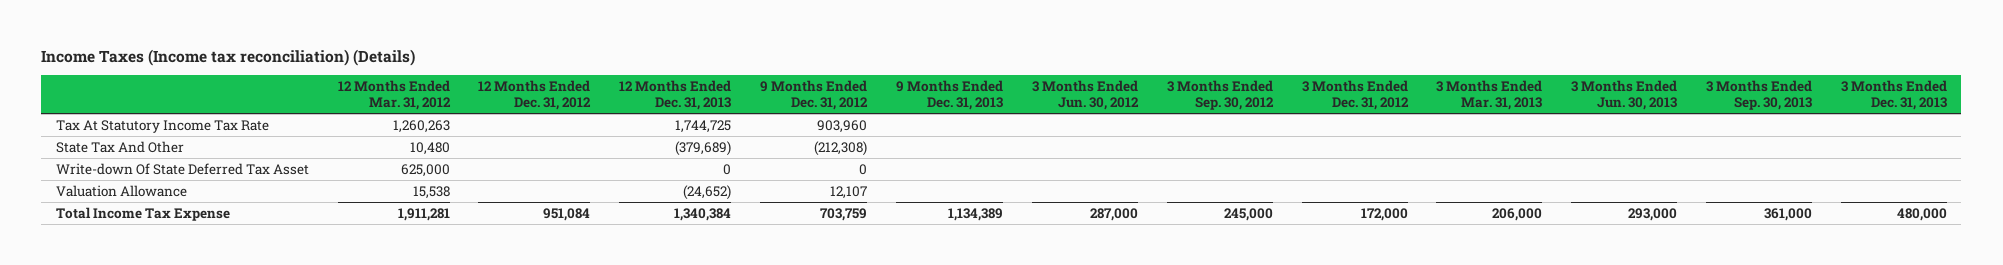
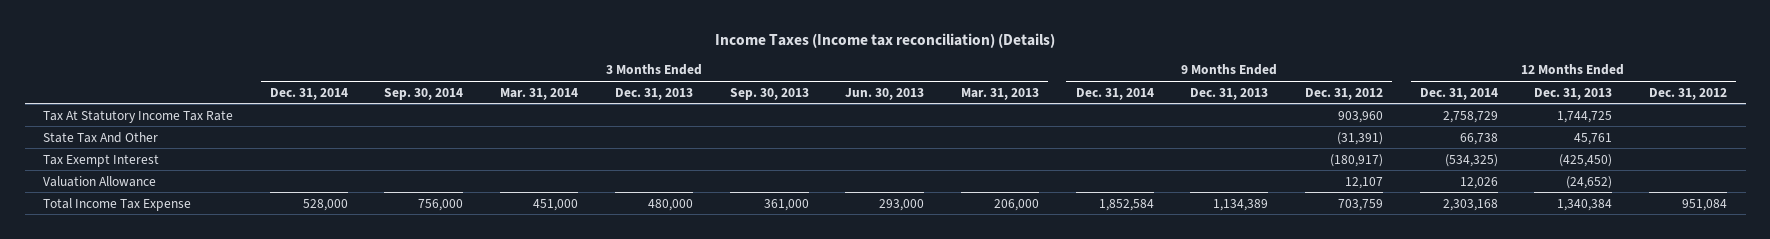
[337,80,451,111] 12 Months Ended Mar. 31, 2012 -> none
[1031,80,1139,111] 3 Months Ended Jun. 30, 2012 -> none
[1166,80,1274,111] 3 Months Ended Sep. 30, 2012 -> none
[1301,80,1409,111] 3 Months Ended Dec. 31, 2012 -> none
none -> [269,87,348,100] Dec. 31, 2014
none -> [384,87,464,100] Sep. 30, 2014
none -> [500,87,579,100] Mar. 31, 2014
none -> [1075,87,1154,100] Dec. 31, 2014
none -> [1419,87,1498,100] Dec. 31, 2014
[55,162,309,175] Write-down Of State Deferred Tax Asset -> none
[675,140,732,156] (379,689) -> [1574,132,1613,145] 45,761
[814,140,868,156] (212,308) -> [1337,131,1384,145] (31,391)
none -> [42,153,159,167] Tax Exempt Interest

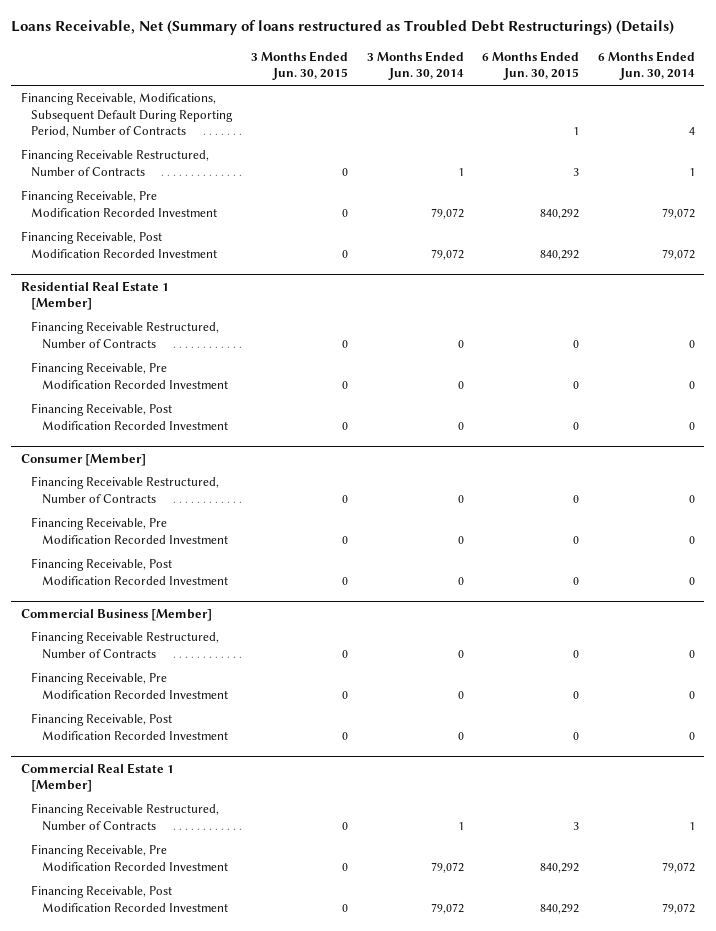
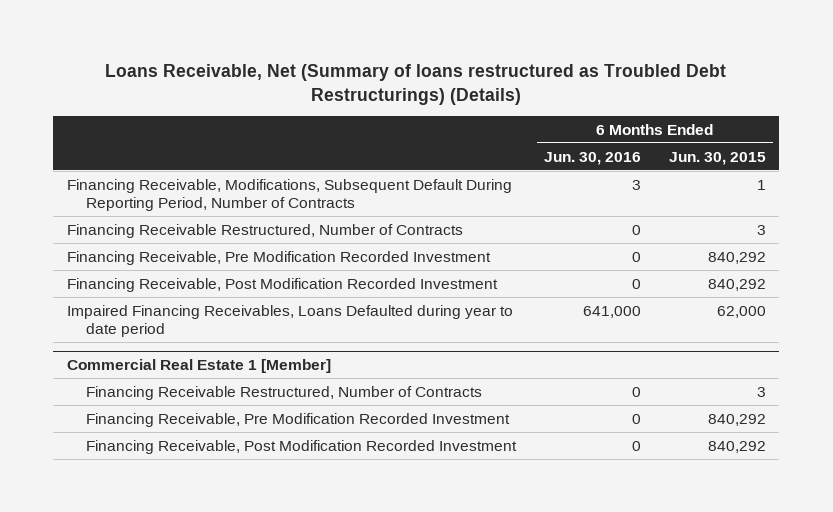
[250,50,348,81] 3 Months Ended Jun. 30, 2015 -> none
[366,50,464,81] 3 Months Ended Jun. 30, 2014 -> none
[598,50,696,81] 6 Months Ended Jun. 30, 2014 -> none
none -> [543,151,641,165] Jun. 30, 2016
[20,280,169,310] Residential Real Estate 1 [Member] -> none
[31,321,220,349] Financing Receivable Restructured, Number of Contracts -> none
[31,362,228,389] Financing Receivable, Pre Modification Recorded Investment -> none
[31,403,228,430] Financing Receivable, Post Modification Recorded Investment -> none
[20,453,146,466] Consumer [Member] -> none
[31,476,220,504] Financing Receivable Restructured, Number of Contracts -> none
[31,517,228,544] Financing Receivable, Pre Modification Recorded Investment -> none
[31,558,228,585] Financing Receivable, Post Modification Recorded Investment -> none
[20,608,212,621] Commercial Business [Member] -> none
[31,631,220,659] Financing Receivable Restructured, Number of Contracts -> none
[31,672,228,699] Financing Receivable, Pre Modification Recorded Investment -> none
[31,713,228,740] Financing Receivable, Post Modification Recorded Investment -> none
none -> [67,304,514,338] Impaired Financing Receivables, Loans Defaulted during year to date period

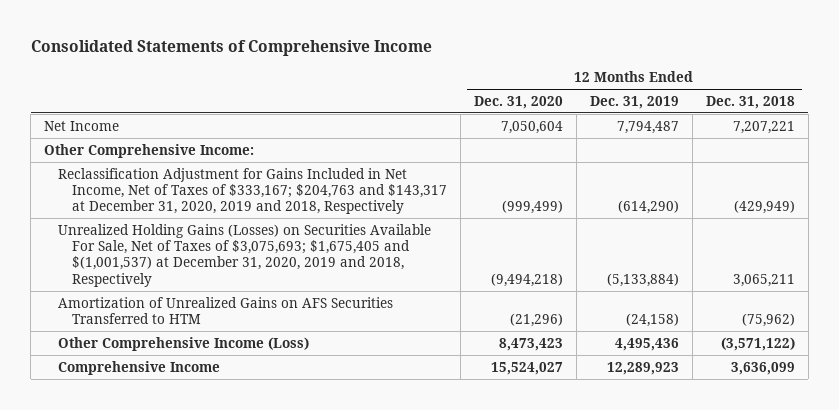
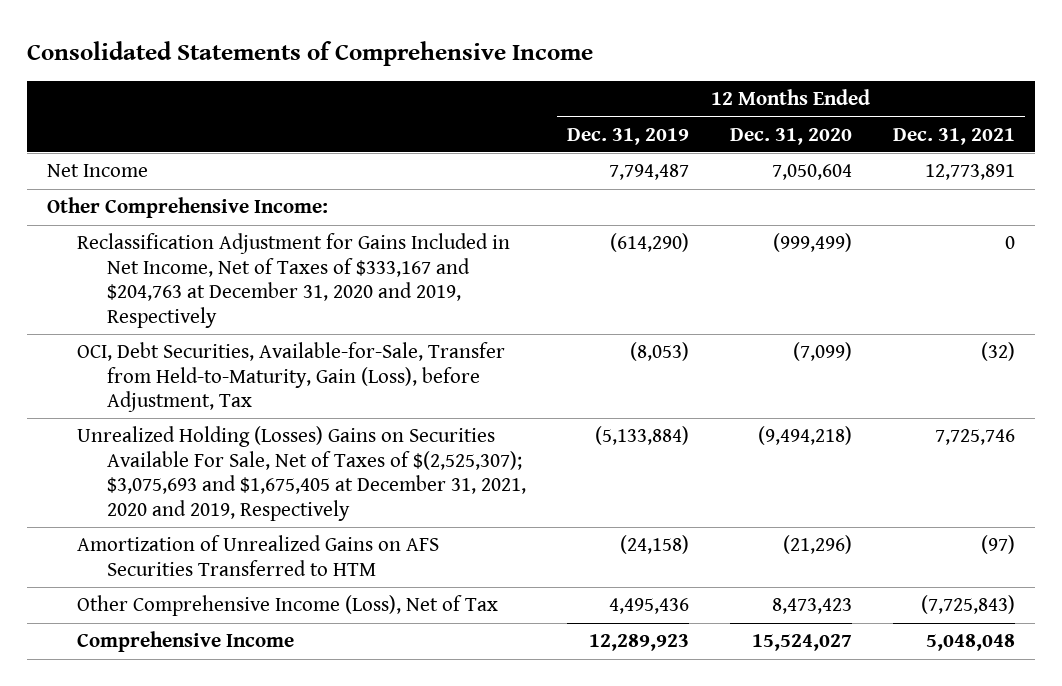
[705,95,795,109] Dec. 31, 2018 -> none
none -> [892,127,1015,145] Dec. 31, 2021
[58,167,447,215] Reclassification Adjustment for Gains Included in Net Income, Net of Taxes of $333,167; $204,763 and $143,317 at December 31, 2020, 2019 and 2018, Respectively -> [77,233,511,328] Reclassification Adjustment for Gains Included in Net Income, Net of Taxes of $333,167 and $204,763 at December 31, 2020 and 2019, Respectively
none -> [77,342,506,413] OCI, Debt Securities, Available-for-Sale, Transfer from Held-to-Maturity, Gain (Loss), before Adjustment, Tax
[58,223,432,287] Unrealized Holding Gains (Losses) on Securities Available For Sale, Net of Taxes of $3,075,693; $1,675,405 and $(1,001,537) at December 31, 2020, 2019 and 2018, Respectively -> [77,426,527,521] Unrealized Holding (Losses) Gains on Securities Available For Sale, Net of Taxes of $(2,525,307); $3,075,693 and $1,675,405 at December 31, 2021, 2020 and 2019, Respectively
[58,336,310,351] Other Comprehensive Income (Loss) -> [77,595,499,617] Other Comprehensive Income (Loss), Net of Tax

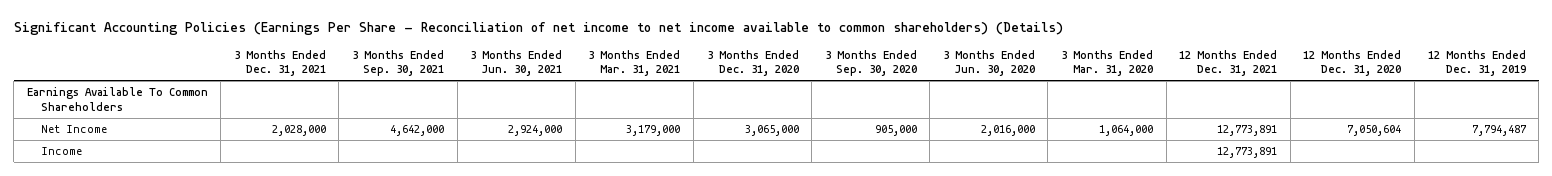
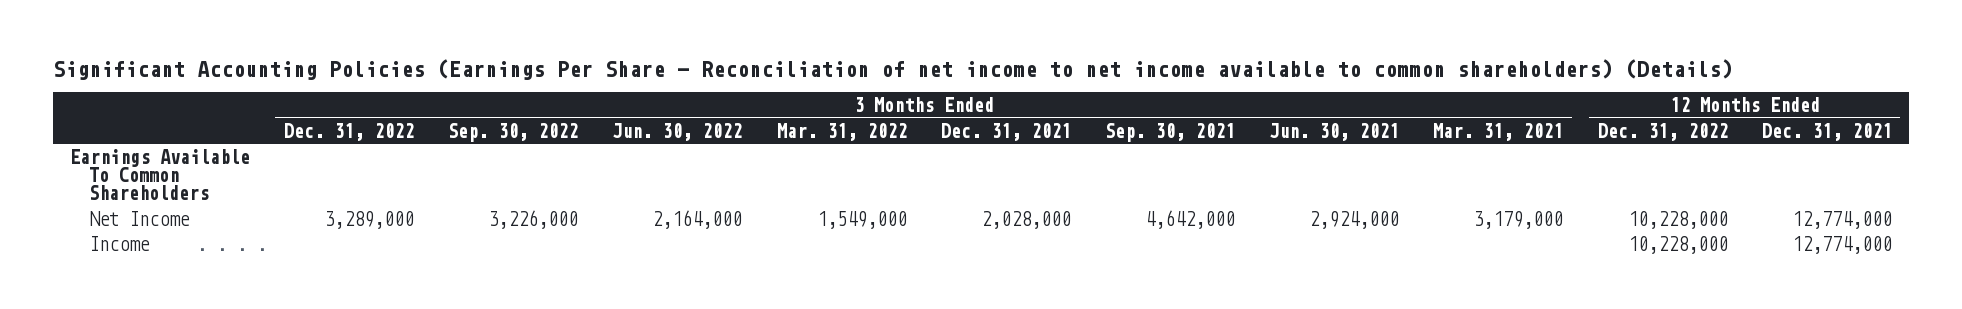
[706,49,799,76] 3 Months Ended Dec. 31, 2020 -> none
[824,49,917,76] 3 Months Ended Sep. 30, 2020 -> none
[942,49,1035,76] 3 Months Ended Jun. 30, 2020 -> none
[1061,49,1154,76] 3 Months Ended Mar. 31, 2020 -> none
[1303,49,1402,76] 12 Months Ended Dec. 31, 2020 -> none
[1427,49,1526,76] 12 Months Ended Dec. 31, 2019 -> none
none -> [284,122,415,141] Dec. 31, 2022
none -> [448,122,579,142] Sep. 30, 2022
none -> [612,122,743,141] Jun. 30, 2022
none -> [776,122,907,141] Mar. 31, 2022
none -> [1597,122,1728,141] Dec. 31, 2022
[1217,125,1278,137] 12,773,891 -> [1791,210,1892,229] 12,774,000
[1217,147,1278,159] 12,773,891 -> [1791,235,1892,254] 12,774,000

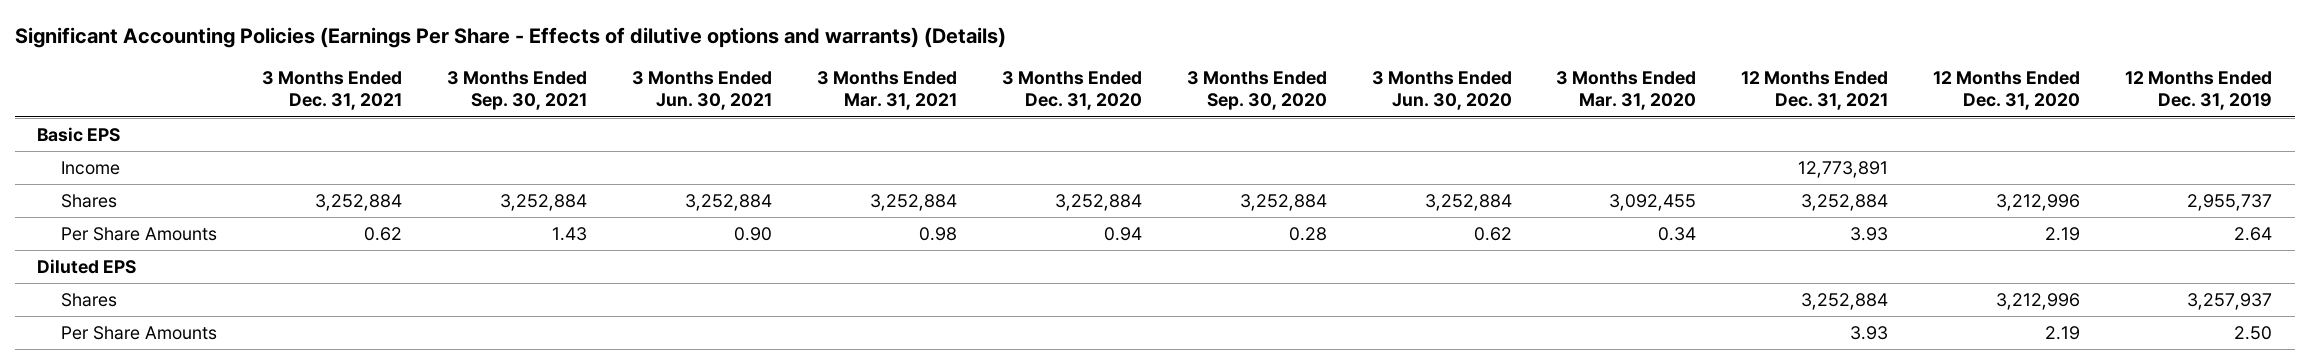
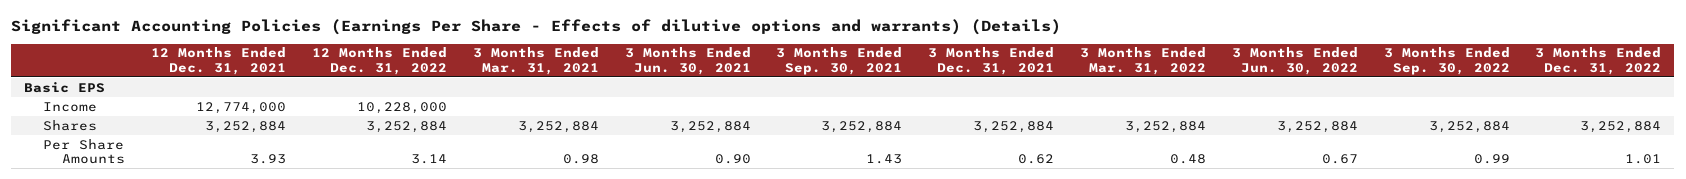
[1001,70,1142,111] 3 Months Ended Dec. 31, 2020 -> none
[1186,70,1327,111] 3 Months Ended Sep. 30, 2020 -> none
[1371,70,1512,111] 3 Months Ended Jun. 30, 2020 -> none
[1556,70,1697,111] 3 Months Ended Mar. 31, 2020 -> none
[1933,70,2081,111] 12 Months Ended Dec. 31, 2020 -> none
[2125,70,2273,111] 12 Months Ended Dec. 31, 2019 -> none
none -> [312,47,448,76] 12 Months Ended Dec. 31, 2022
none -> [1079,47,1206,76] 3 Months Ended Mar. 31, 2022
none -> [1231,47,1358,76] 3 Months Ended Jun. 30, 2022
none -> [1383,47,1510,76] 3 Months Ended Sep. 30, 2022
none -> [1535,47,1662,76] 3 Months Ended Dec. 31, 2022
[1798,160,1889,178] 12,773,891 -> [196,101,287,114] 12,774,000
[37,258,137,274] Diluted EPS -> none
[61,292,118,307] Shares -> none
[61,325,218,340] Per Share Amounts -> none

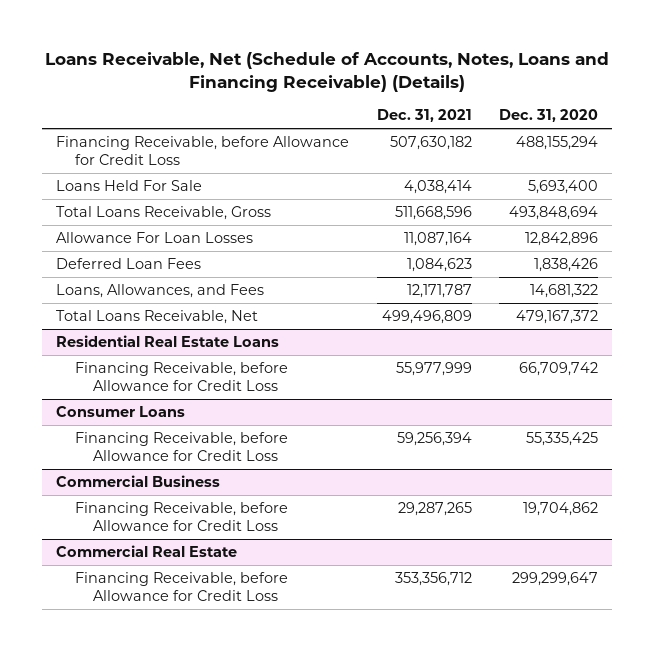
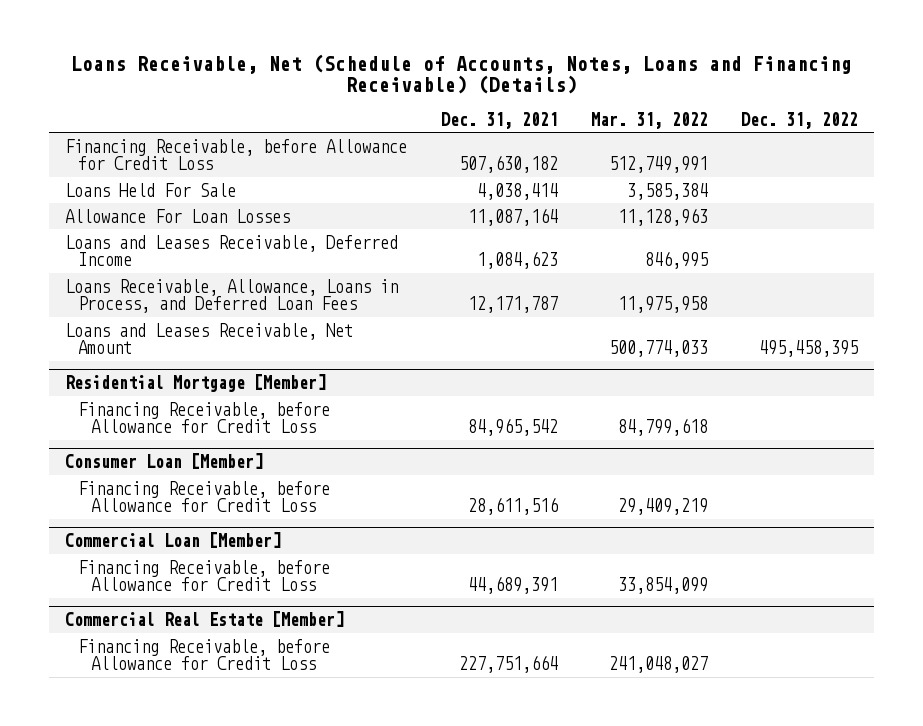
[499,109,599,123] Dec. 31, 2020 -> none
none -> [590,111,708,129] Mar. 31, 2022
none -> [740,111,858,129] Dec. 31, 2022
[56,206,272,221] Total Loans Receivable, Gross -> none
[56,310,259,325] Total Loans Receivable, Net -> none
[56,258,202,270] Deferred Loan Fees -> [65,234,399,267] Loans and Leases Receivable, Deferred Income
[56,284,265,299] Loans, Allowances, and Fees -> [65,278,399,314] Loans Receivable, Allowance, Loans in Process, and Deferred Loan Fees
none -> [65,322,354,355] Loans and Leases Receivable, Net Amount
[56,335,280,348] Residential Real Estate Loans -> [65,374,327,393] Residential Mortgage [Member]
[395,362,472,377] 55,977,999 -> [467,418,558,437] 84,965,542
[56,406,186,418] Consumer Loans -> [65,453,264,470] Consumer Loan [Member]
[396,432,472,447] 59,256,394 -> [467,497,558,516] 28,611,516
[56,475,221,488] Commercial Business -> [65,532,282,549] Commercial Loan [Member]
[397,502,472,517] 29,287,265 -> [467,576,558,595] 44,689,391
[56,545,238,558] Commercial Real Estate -> [65,611,345,628] Commercial Real Estate [Member]
[394,572,472,587] 353,356,712 -> [458,655,558,674] 227,751,664

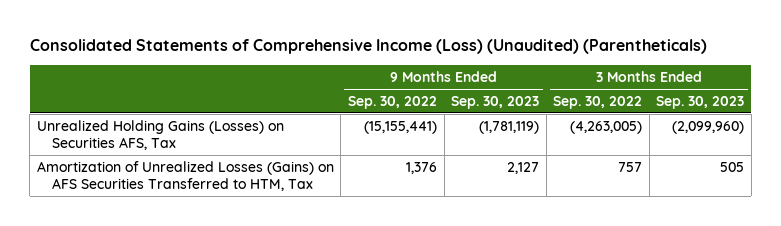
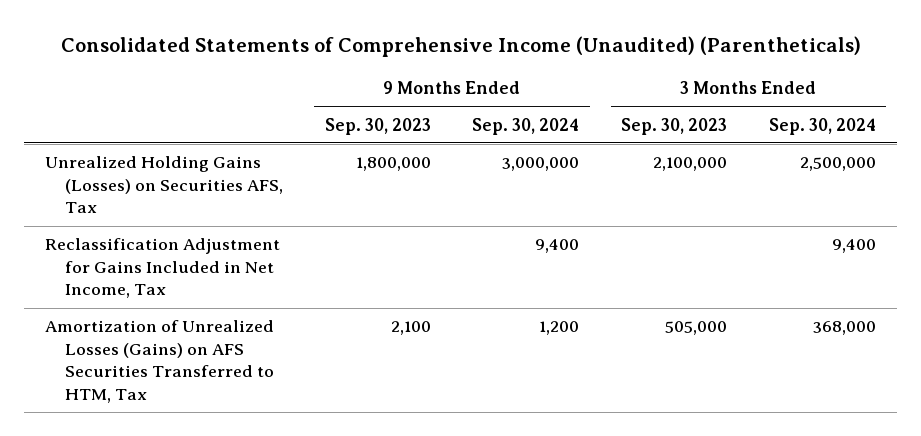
[29,39,707,55] Consolidated Statements of Comprehensive Income (Loss) (Unaudited) (Parentheticals) -> [60,35,861,57] Consolidated Statements of Comprehensive Income (Unaudited) (Parentheticals)
[347,95,437,109] Sep. 30, 2022 -> none
[553,95,643,109] Sep. 30, 2022 -> none
none -> [472,117,580,135] Sep. 30, 2024
none -> [768,117,876,135] Sep. 30, 2024
[479,120,540,134] (1,781,119) -> [355,157,431,172] 1,800,000
[672,120,745,134] (2,099,960) -> [653,157,728,172] 2,100,000
none -> [45,238,281,299] Reclassification Adjustment for Gains Included in Net Income, Tax
[507,161,540,174] 2,127 -> [390,321,431,336] 2,100
[720,161,745,172] 505 -> [665,321,728,336] 505,000

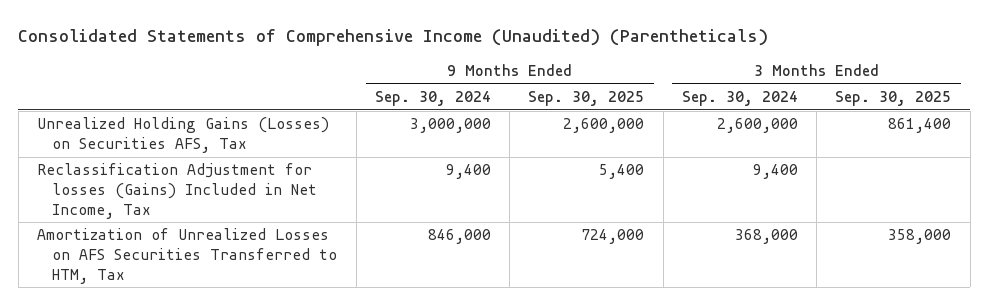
[324,117,431,135] Sep. 30, 2023 -> none
[621,117,728,135] Sep. 30, 2023 -> none
none -> [528,90,645,106] Sep. 30, 2025
none -> [835,90,952,106] Sep. 30, 2025
[799,157,876,172] 2,500,000 -> [716,118,798,134] 2,600,000
[45,238,281,299] Reclassification Adjustment for Gains Included in Net Income, Tax -> [36,163,318,219] Reclassification Adjustment for losses (Gains) Included in Net Income, Tax
[45,320,275,403] Amortization of Unrealized Losses (Gains) on AFS Securities Transferred to HTM, Tax -> [36,228,338,284] Amortization of Unrealized Losses on AFS Securities Transferred to HTM, Tax
[539,321,580,336] 1,200 -> [427,229,491,245] 846,000

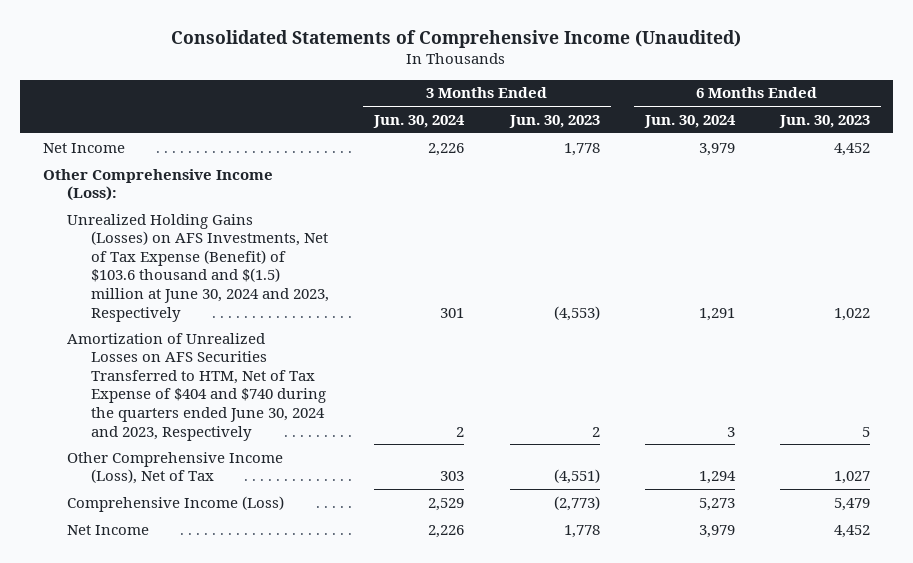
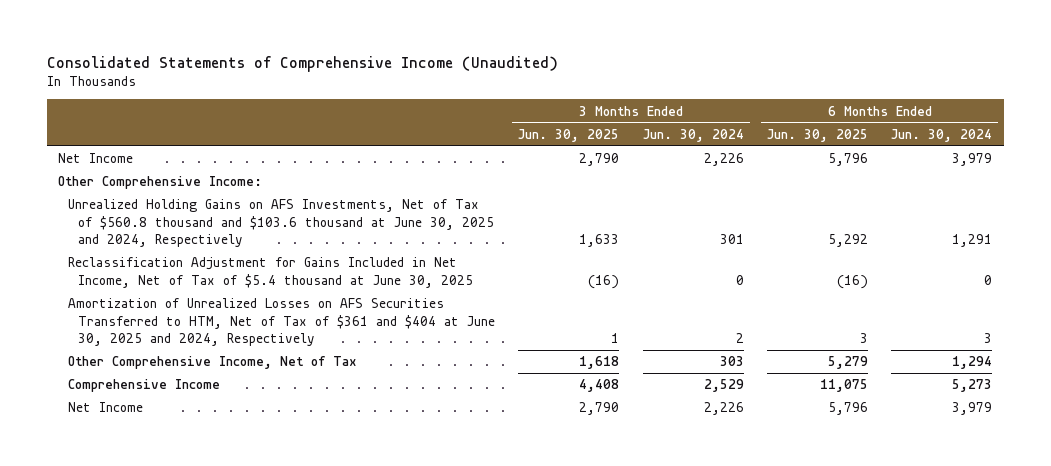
[508,115,600,129] Jun. 30, 2023 -> none
[779,115,871,129] Jun. 30, 2023 -> none
none -> [518,128,620,142] Jun. 30, 2025
none -> [767,128,869,142] Jun. 30, 2025
[42,168,273,202] Other Comprehensive Income (Loss): -> [58,176,263,190] Other Comprehensive Income:
[66,213,330,322] Unrealized Holding Gains (Losses) on AFS Investments, Net of Tax Expense (Benefit) of $103.6 thousand and $(1.5) million at June 30, 2024 and 2023, Respectively -> [68,199,494,247] Unrealized Holding Gains on AFS Investments, Net of Tax of $560.8 thousand and $103.6 thousand at June 30, 2025 and 2024, Respectively
none -> [68,257,473,288] Reclassification Adjustment for Gains Included in Net Income, Net of Tax of $5.4 thousand at June 30, 2025
[66,332,327,441] Amortization of Unrealized Losses on AFS Securities Transferred to HTM, Net of Tax Expense of $404 and $740 during the quarters ended June 30, 2024 and 2023, Respectively -> [68,298,495,346] Amortization of Unrealized Losses on AFS Securities Transferred to HTM, Net of Tax of $361 and $404 at June 30, 2025 and 2024, Respectively
[66,451,283,485] Other Comprehensive Income (Loss), Net of Tax -> [68,356,358,370] Other Comprehensive Income, Net of Tax
[66,495,284,512] Comprehensive Income (Loss) -> [68,379,221,393] Comprehensive Income

